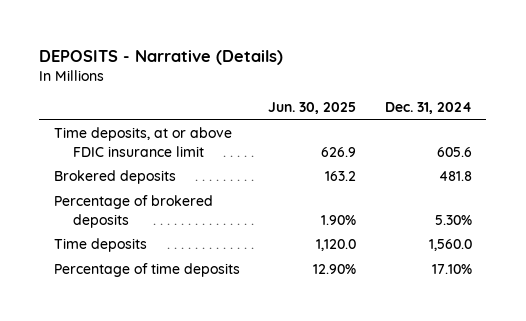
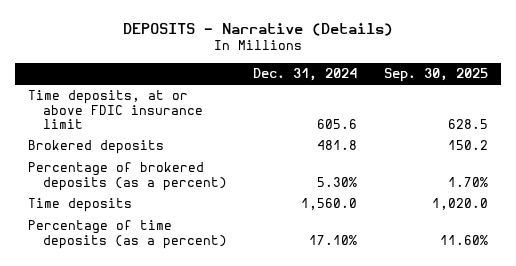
[268,102,357,115] Jun. 30, 2025 -> none
none -> [383,68,488,83] Sep. 30, 2025
[53,195,213,228] Percentage of brokered deposits -> [28,162,227,191] Percentage of brokered deposits (as a percent)
[53,263,240,278] Percentage of time deposits -> [28,220,227,249] Percentage of time deposits (as a percent)

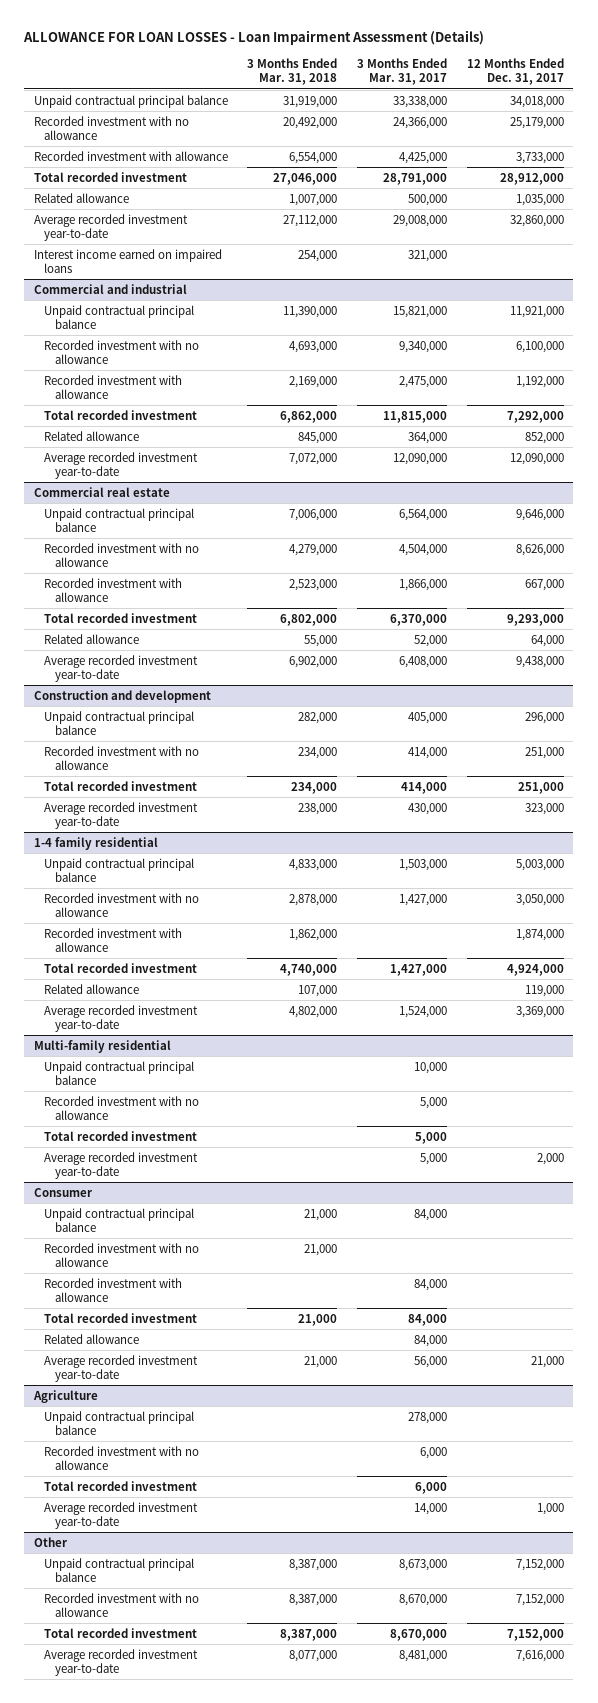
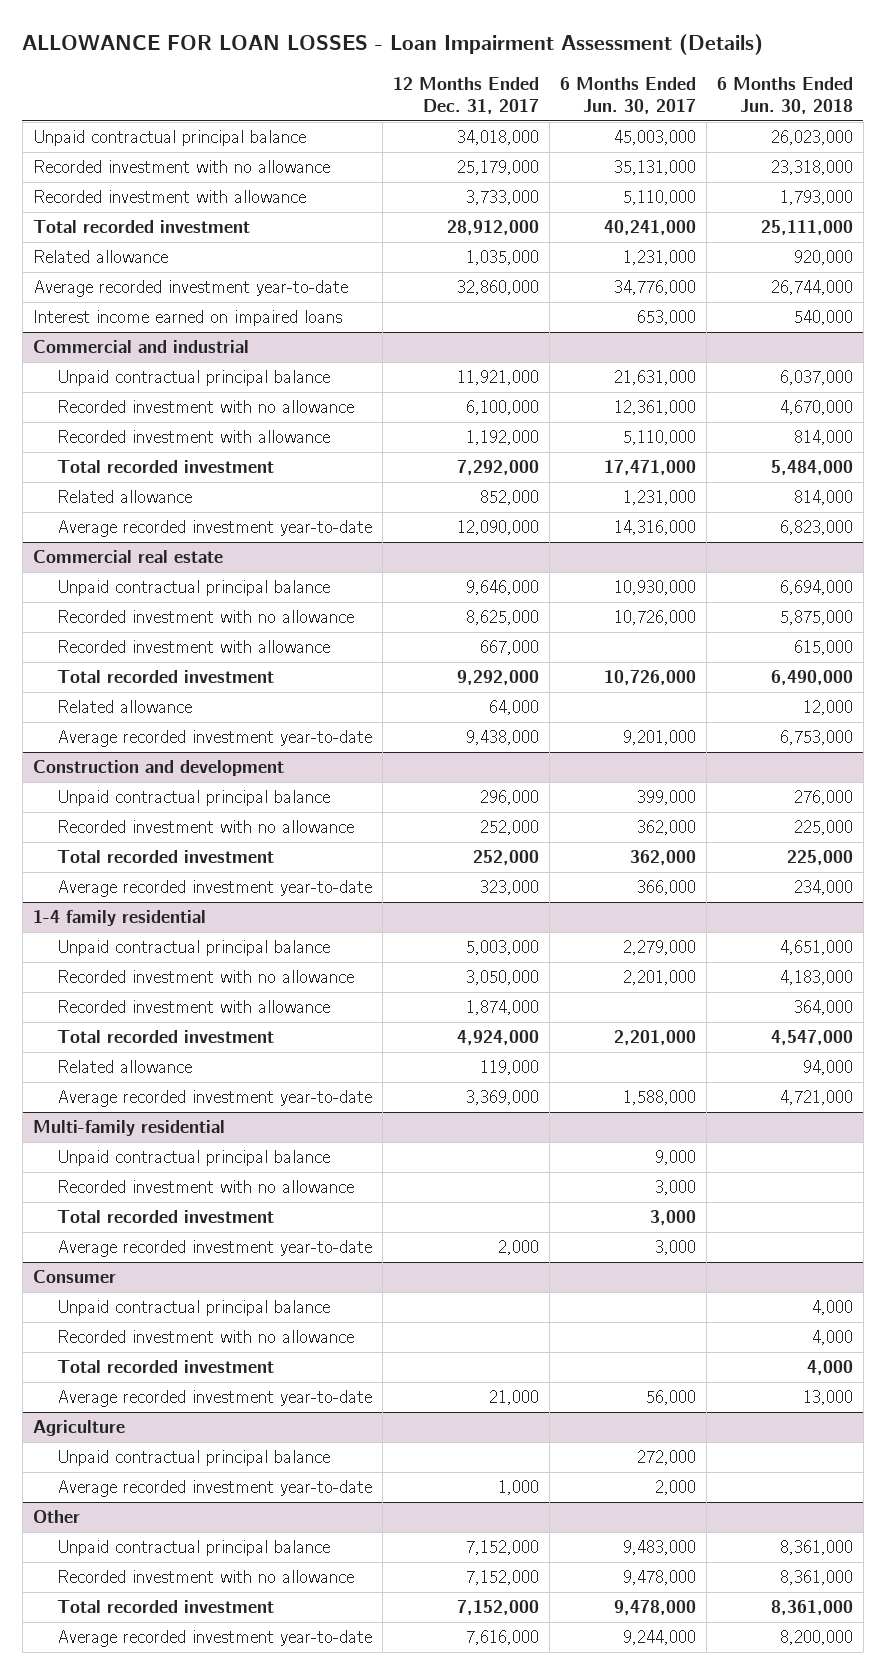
[247,58,338,86] 3 Months Ended Mar. 31, 2018 -> none
[357,58,448,86] 3 Months Ended Mar. 31, 2017 -> none
none -> [559,76,696,115] 6 Months Ended Jun. 30, 2017
none -> [716,76,853,115] 6 Months Ended Jun. 30, 2018
[515,543,564,556] 8,626,000 -> [465,610,539,626] 8,625,000
[506,613,564,626] 9,293,000 -> [456,670,539,686] 9,292,000
[524,746,564,759] 251,000 -> [479,820,539,836] 252,000
[517,781,564,794] 251,000 -> [472,850,539,866] 252,000
[44,1277,183,1302] Recorded investment with allowance -> none
[44,1333,140,1344] Related allowance -> none
[44,1445,200,1470] Recorded investment with no allowance -> none
[44,1480,198,1491] Total recorded investment -> none

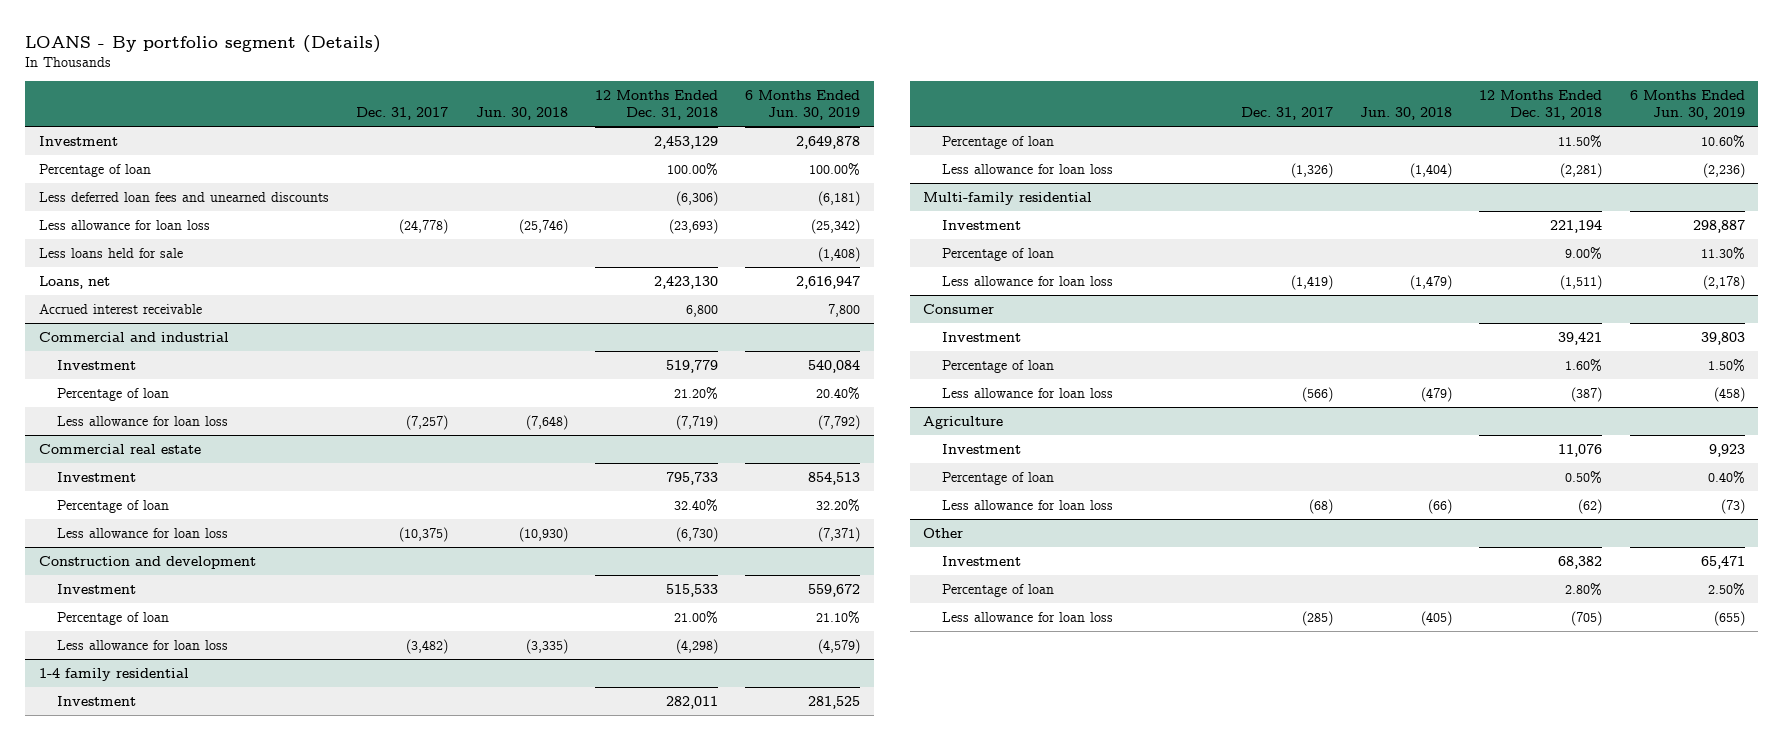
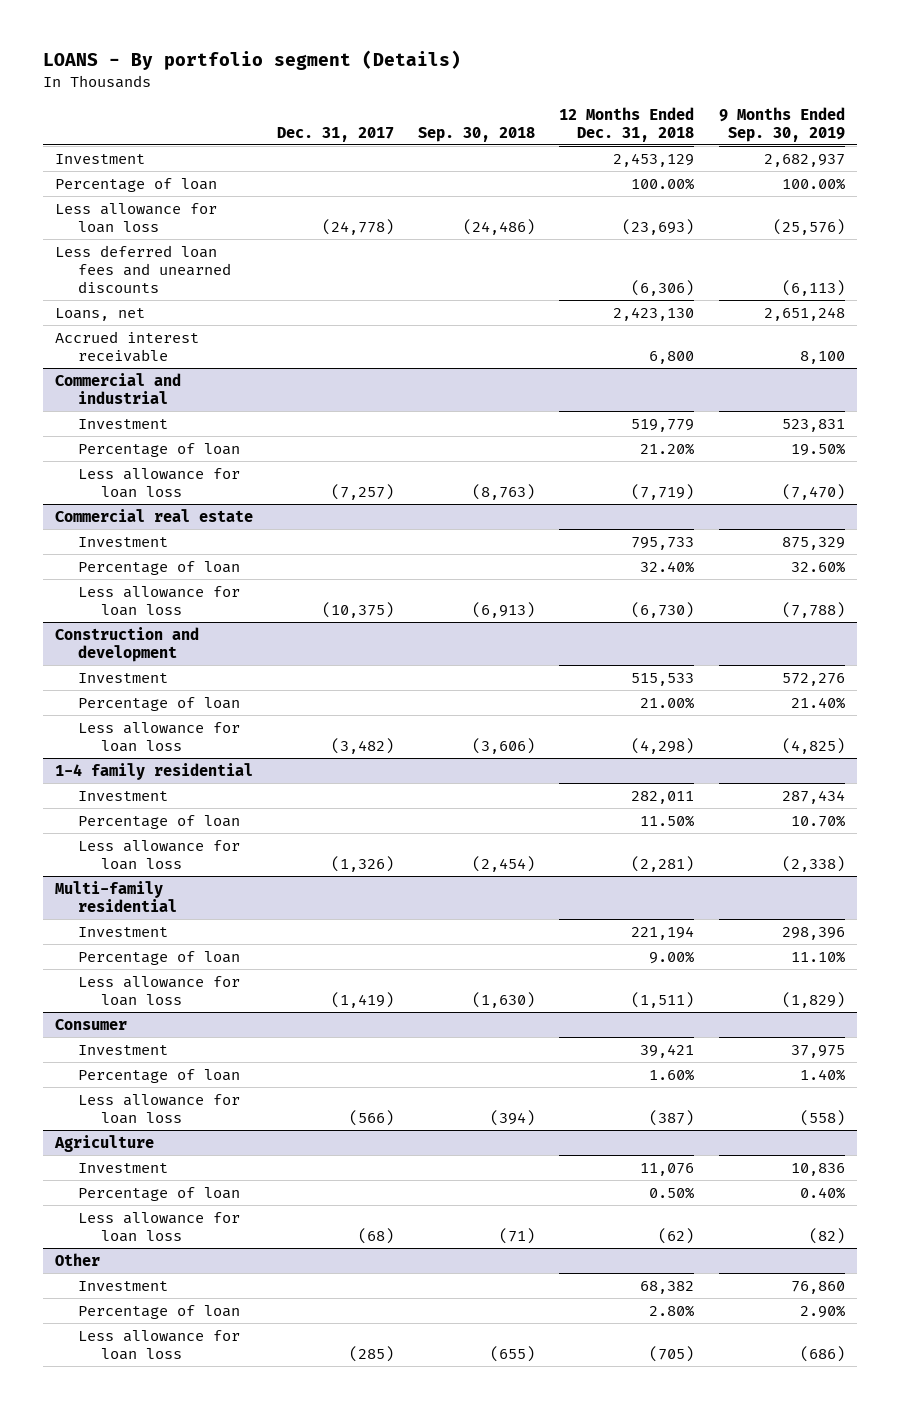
[475,107,568,121] Jun. 30, 2018 -> none
[745,89,861,121] 6 Months Ended Jun. 30, 2019 -> none
none -> [418,126,536,142] Sep. 30, 2018
none -> [718,106,845,142] 9 Months Ended Sep. 30, 2019
[39,247,184,258] Less loans held for sale -> none
[39,191,330,202] Less deferred loan fees and unearned discounts -> [54,244,231,293] Less deferred loan fees and unearned discounts

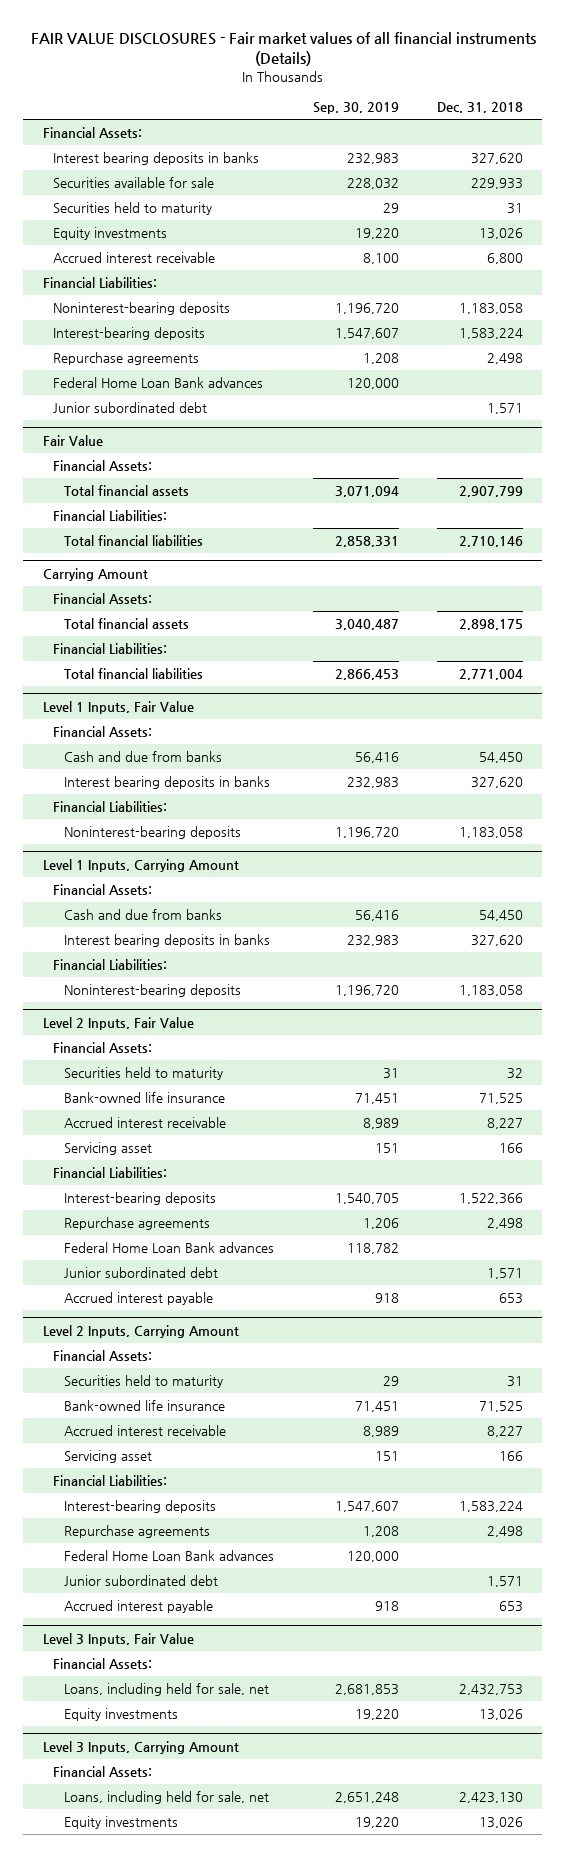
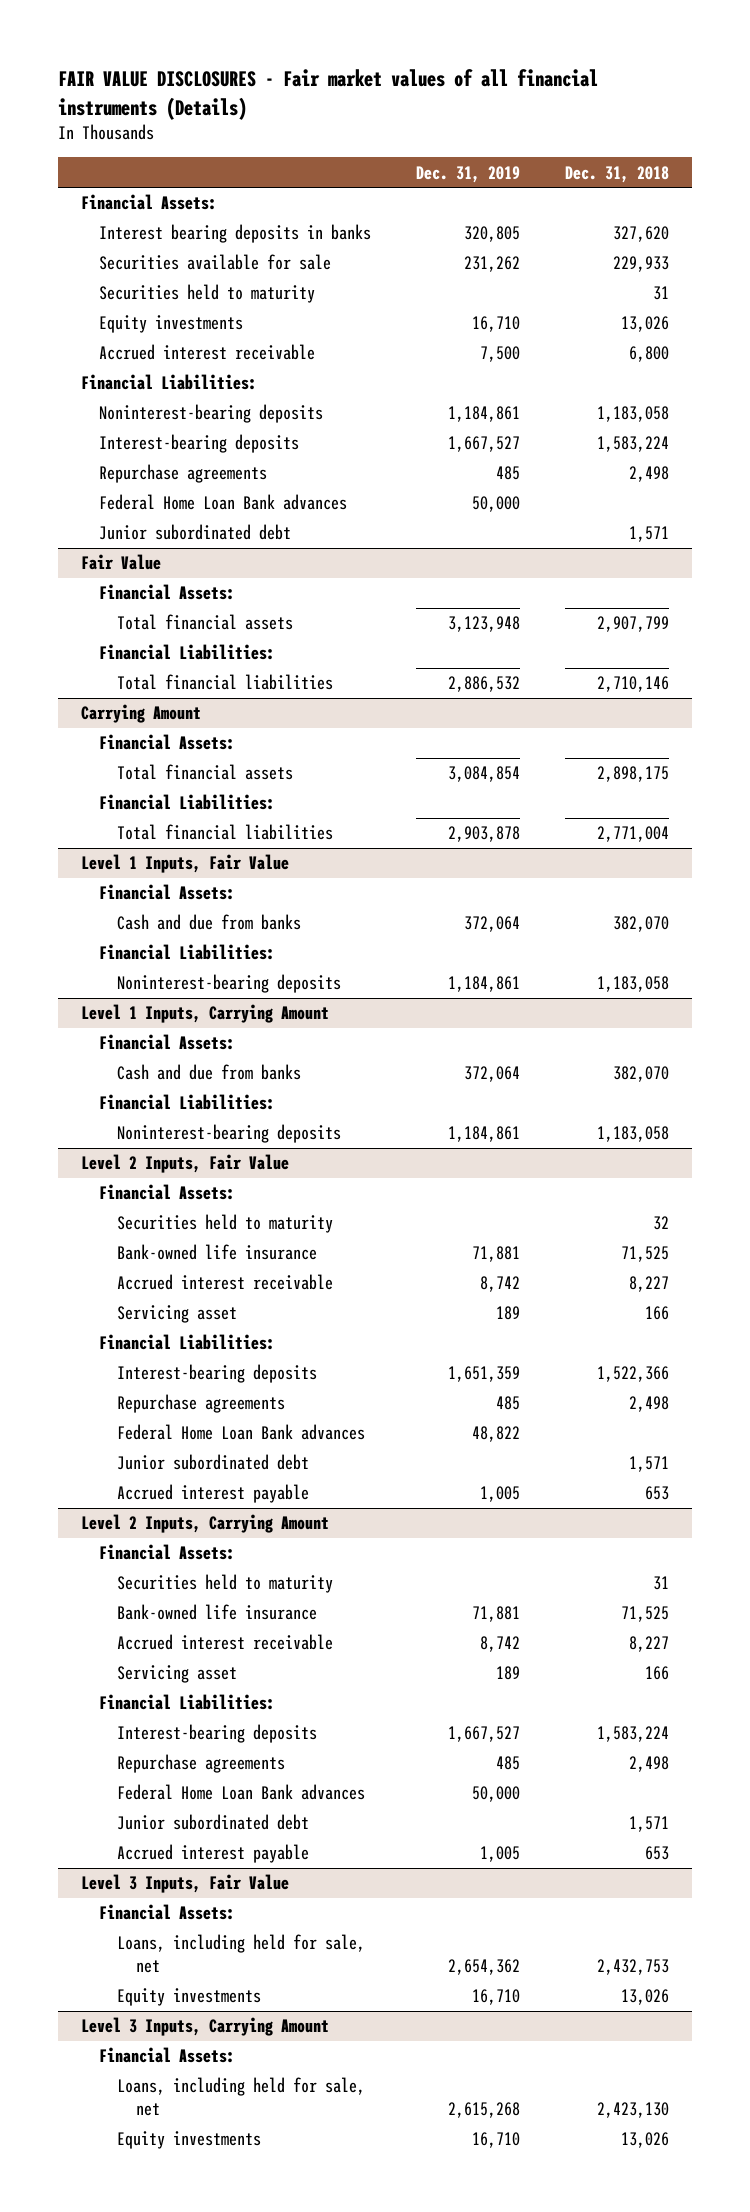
[312,102,399,115] Sep. 30, 2019 -> none
none -> [416,165,521,183] Dec. 31, 2019
[64,776,271,790] Interest bearing deposits in banks -> none
[479,752,524,764] 54,450 -> [613,916,670,933] 382,070
[64,934,271,948] Interest bearing deposits in banks -> none
[479,910,524,922] 54,450 -> [613,1066,670,1083] 382,070

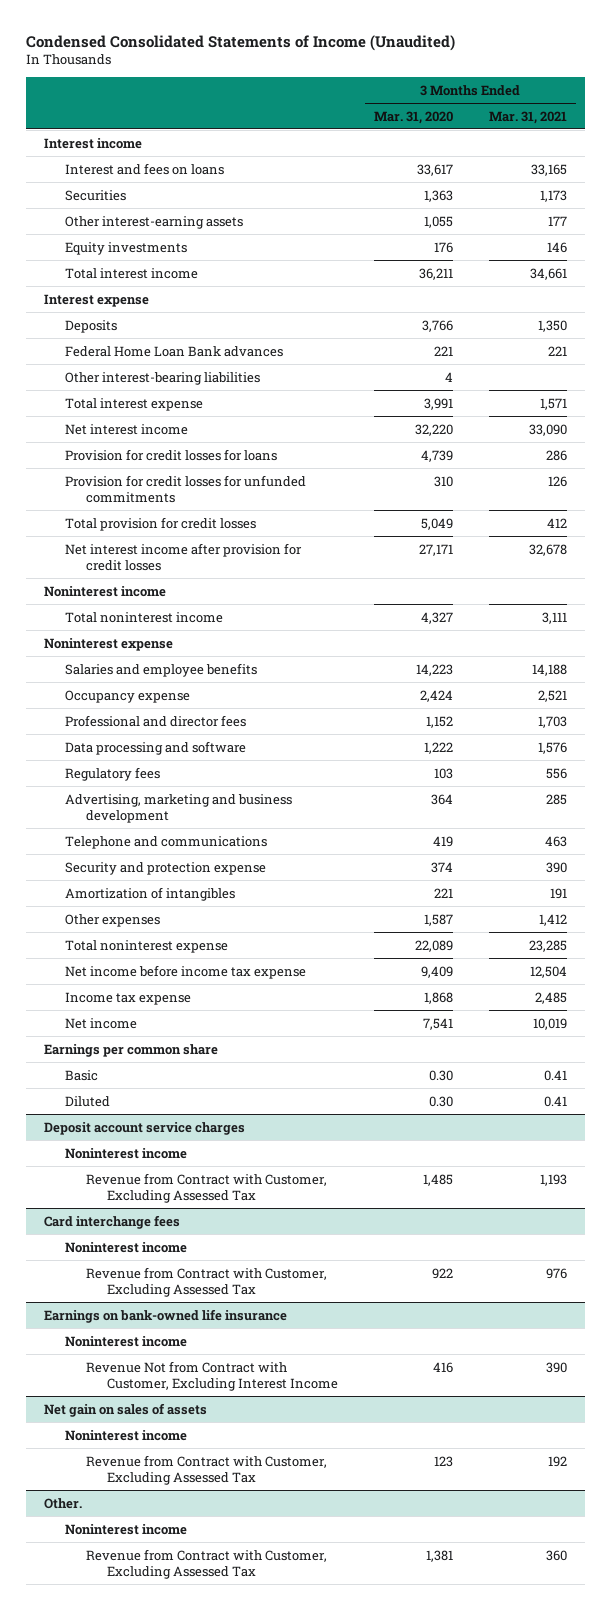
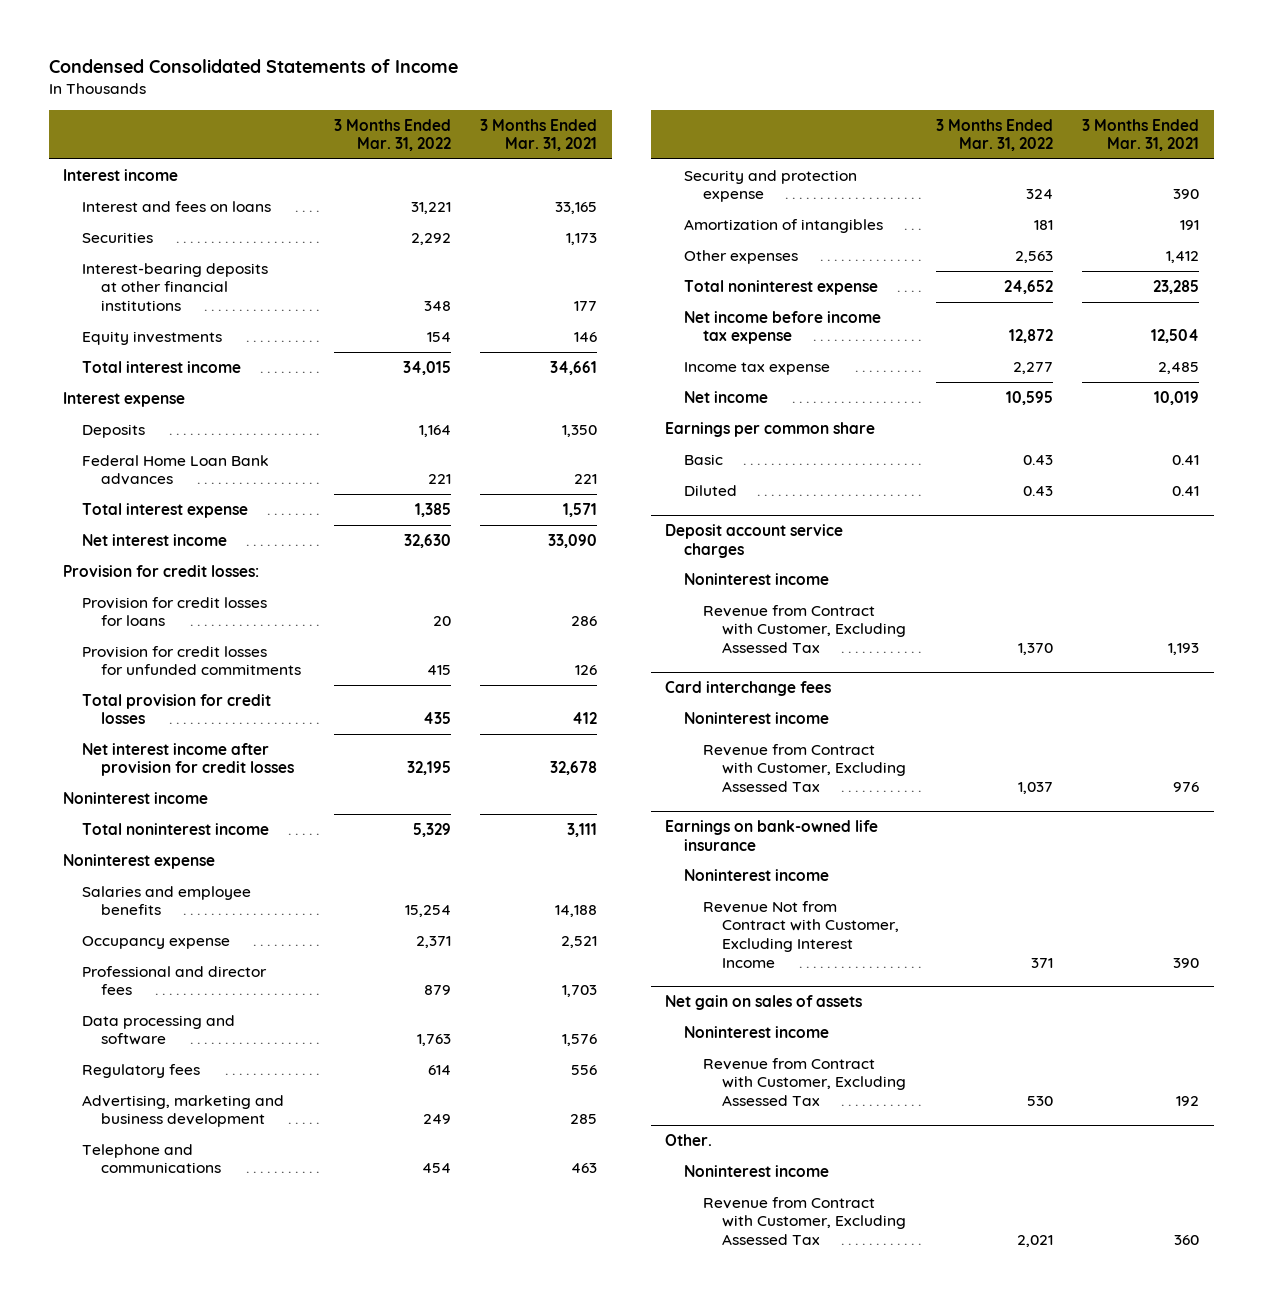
[26,34,456,51] Condensed Consolidated Statements of Income (Unaudited) -> [48,59,458,74] Condensed Consolidated Statements of Income
[373,110,453,124] Mar. 31, 2020 -> none
none -> [333,118,451,152] 3 Months Ended Mar. 31, 2022
[65,215,244,229] Other interest-earning assets -> [82,262,269,311] Interest-bearing deposits at other financial institutions
[65,371,261,385] Other interest-bearing liabilities -> none
none -> [63,564,260,577] Provision for credit losses:

